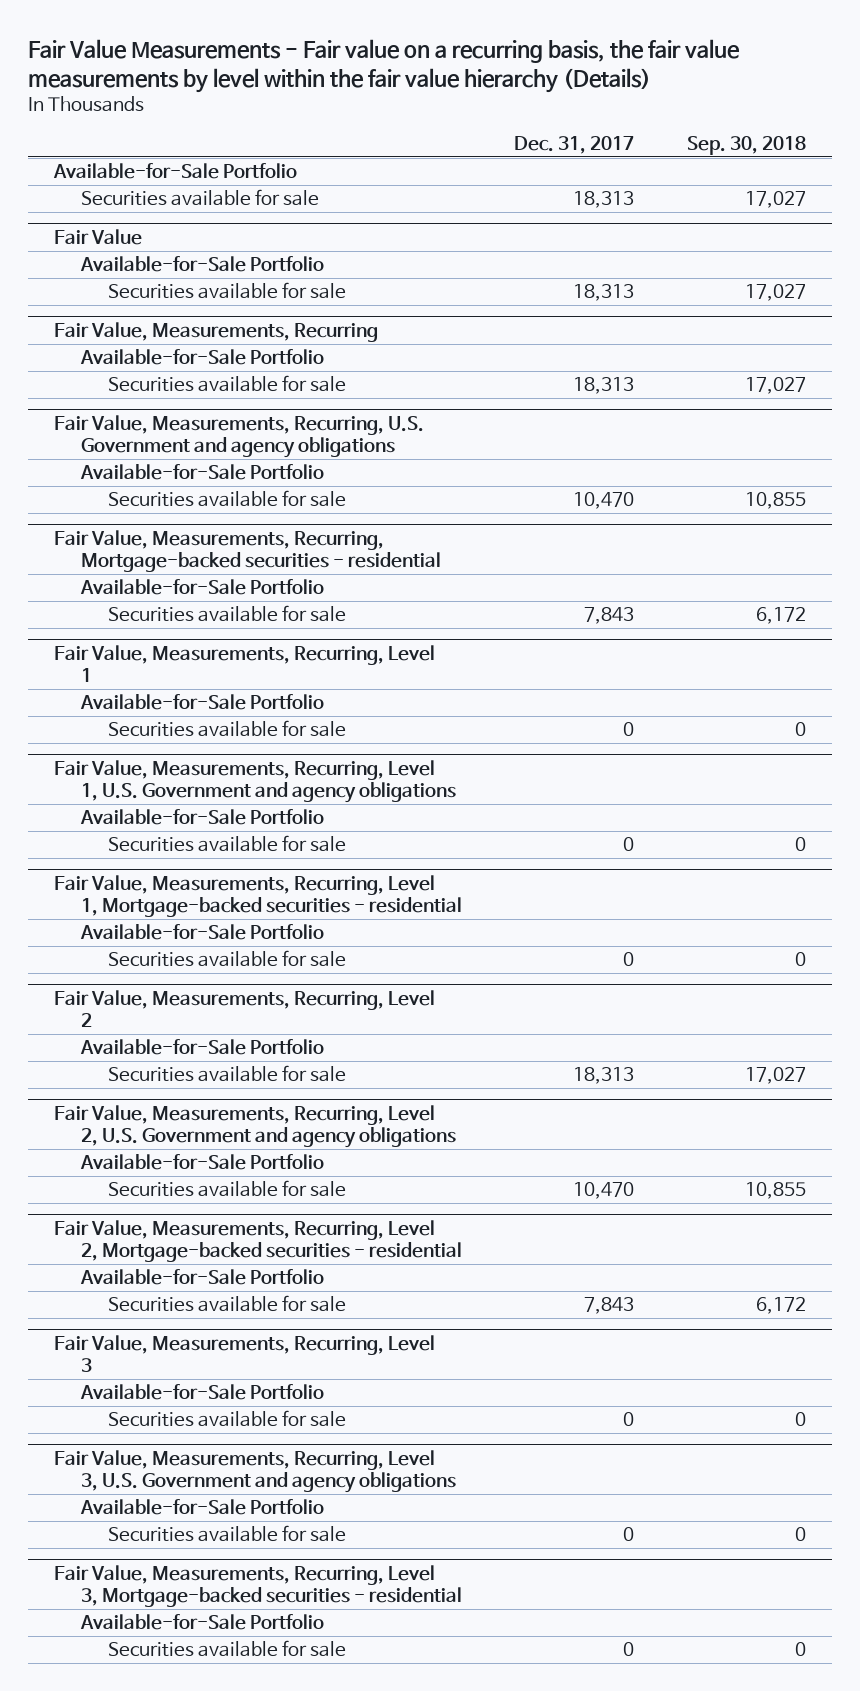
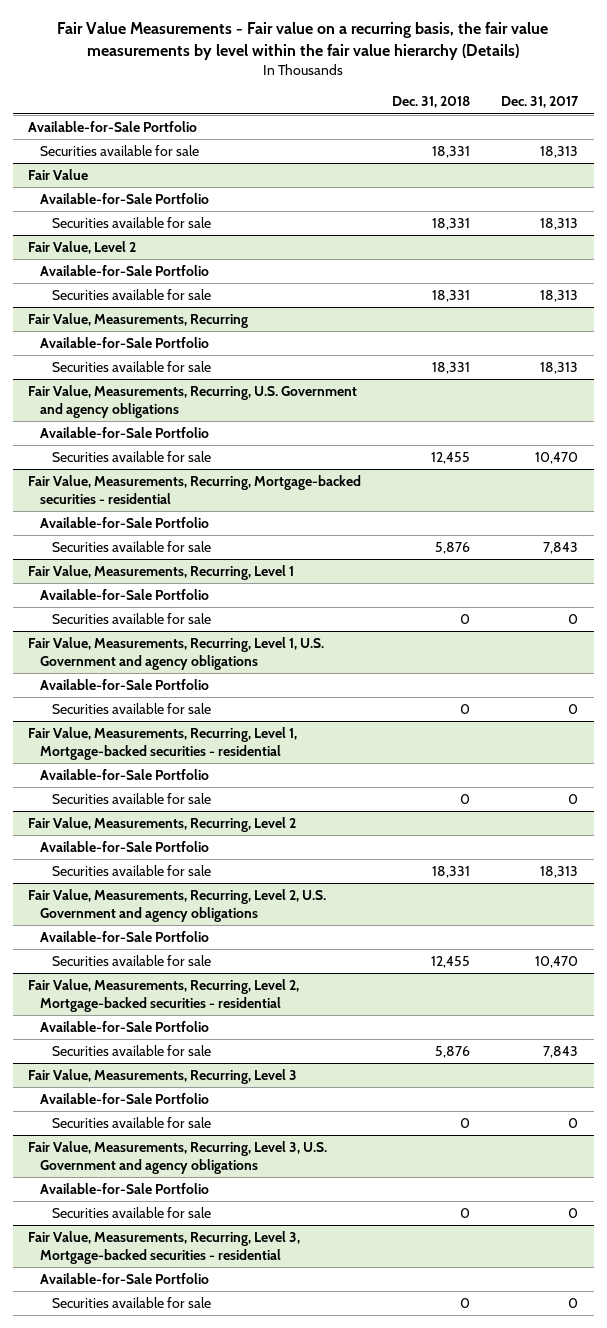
[686,135,806,155] Sep. 30, 2018 -> none
none -> [392,96,471,109] Dec. 31, 2018
none -> [28,241,137,255] Fair Value, Level 2
none -> [39,265,209,277] Available-for-Sale Portfolio
none -> [51,289,211,301] Securities available for sale

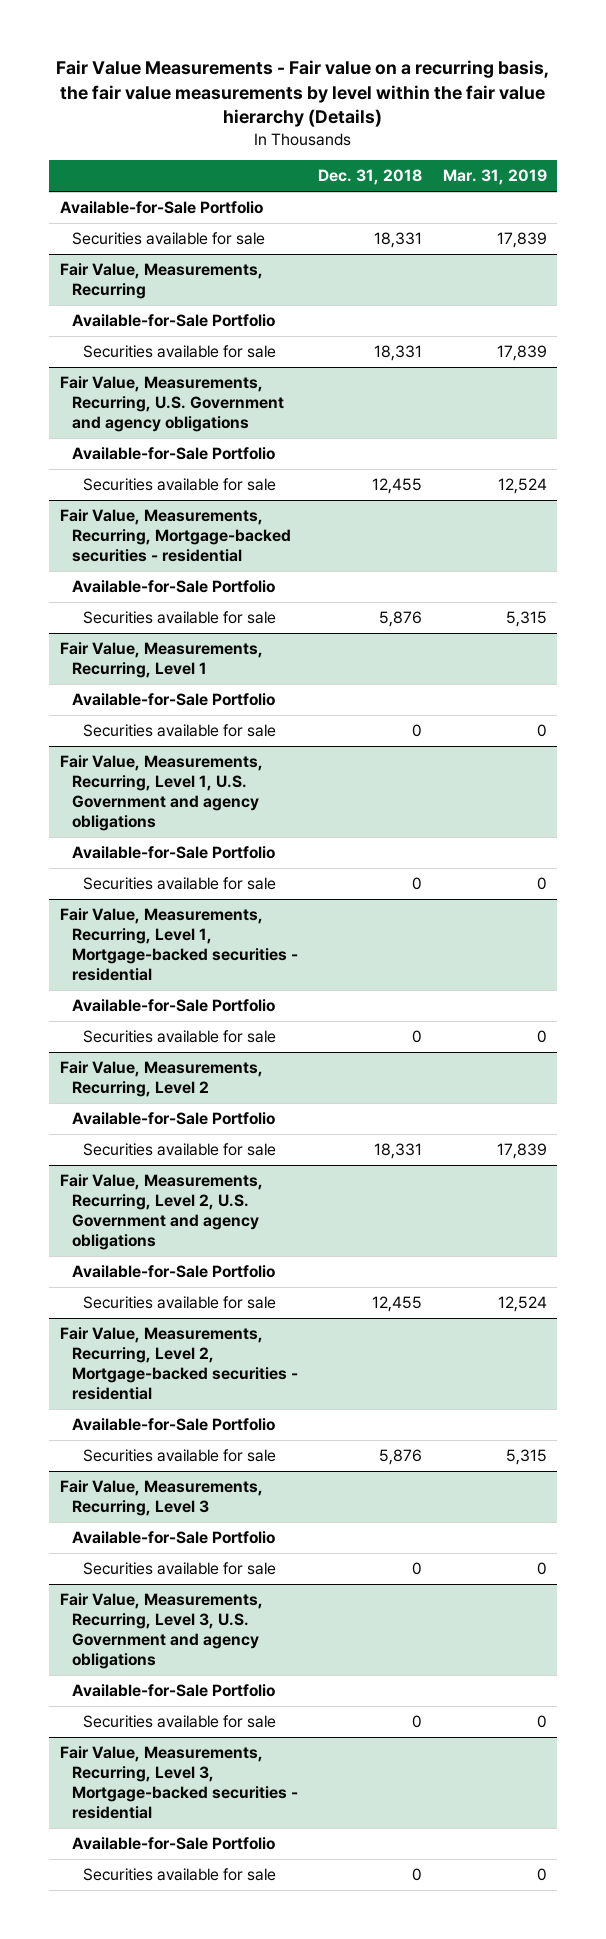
[501,96,580,109] Dec. 31, 2017 -> none
none -> [442,169,547,186] Mar. 31, 2019
[28,169,89,181] Fair Value -> none
[39,193,209,205] Available-for-Sale Portfolio -> none
[51,217,211,229] Securities available for sale -> none
[28,241,137,255] Fair Value, Level 2 -> none
[39,265,209,277] Available-for-Sale Portfolio -> none
[51,289,211,301] Securities available for sale -> none

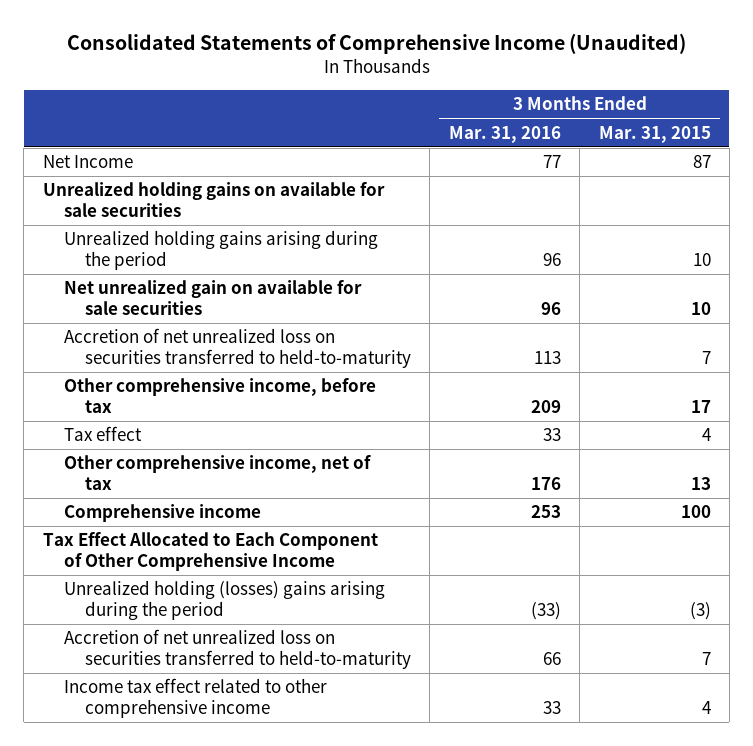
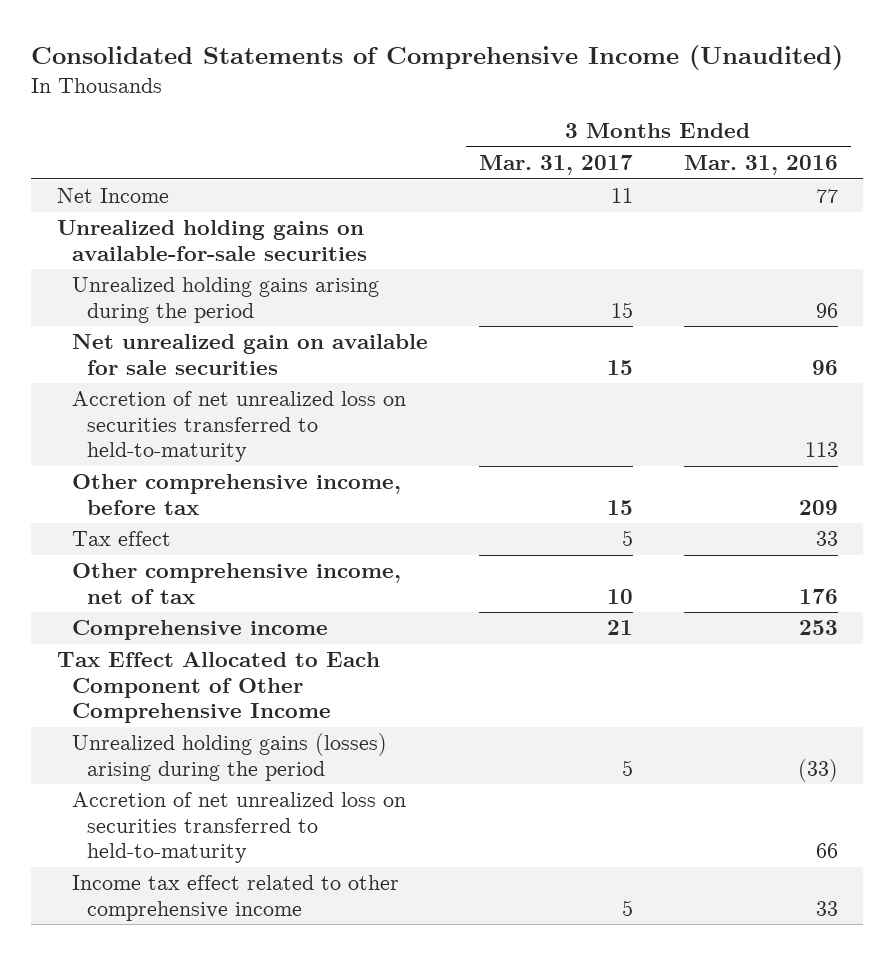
[598,125,711,143] Mar. 31, 2015 -> none
none -> [478,155,633,176] Mar. 31, 2017
[42,182,385,217] Unrealized holding gains on available for sale securities -> [56,220,367,261] Unrealized holding gains on available-for-sale securities
[63,580,385,620] Unrealized holding (losses) gains arising during the period -> [71,733,387,781] Unrealized holding gains (losses) arising during the period

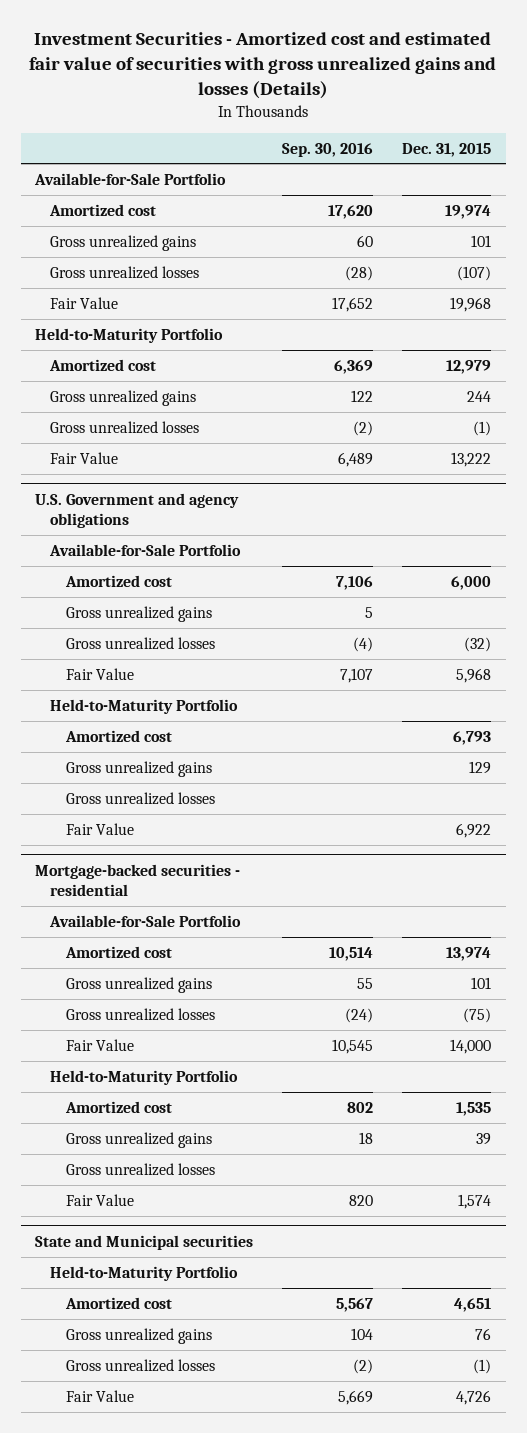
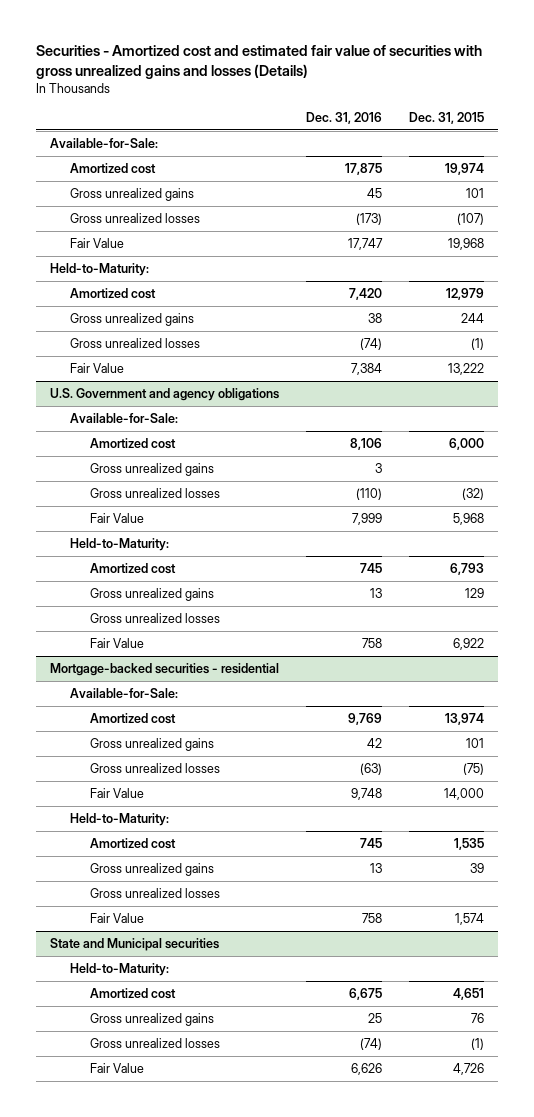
[29,32,497,100] Investment Securities - Amortized cost and estimated fair value of securities with gross unrealized gains and losses (Details) -> [36,44,483,79] Securities - Amortized cost and estimated fair value of securities with gross unrealized gains and losses (Details)
[282,142,374,157] Sep. 30, 2016 -> none
none -> [306,112,383,125] Dec. 31, 2016
[34,172,227,185] Available-for-Sale Portfolio -> [49,137,158,148] Available-for-Sale:
[35,327,224,343] Held-to-Maturity Portfolio -> [49,262,149,276] Held-to-Maturity:
[49,543,242,556] Available-for-Sale Portfolio -> [70,412,179,423] Available-for-Sale:
[50,698,239,714] Held-to-Maturity Portfolio -> [70,537,170,551] Held-to-Maturity:
[49,914,242,927] Available-for-Sale Portfolio -> [70,687,179,698] Available-for-Sale:
[50,1069,239,1085] Held-to-Maturity Portfolio -> [70,812,170,826] Held-to-Maturity:
[50,1265,239,1281] Held-to-Maturity Portfolio -> [70,962,170,976] Held-to-Maturity:

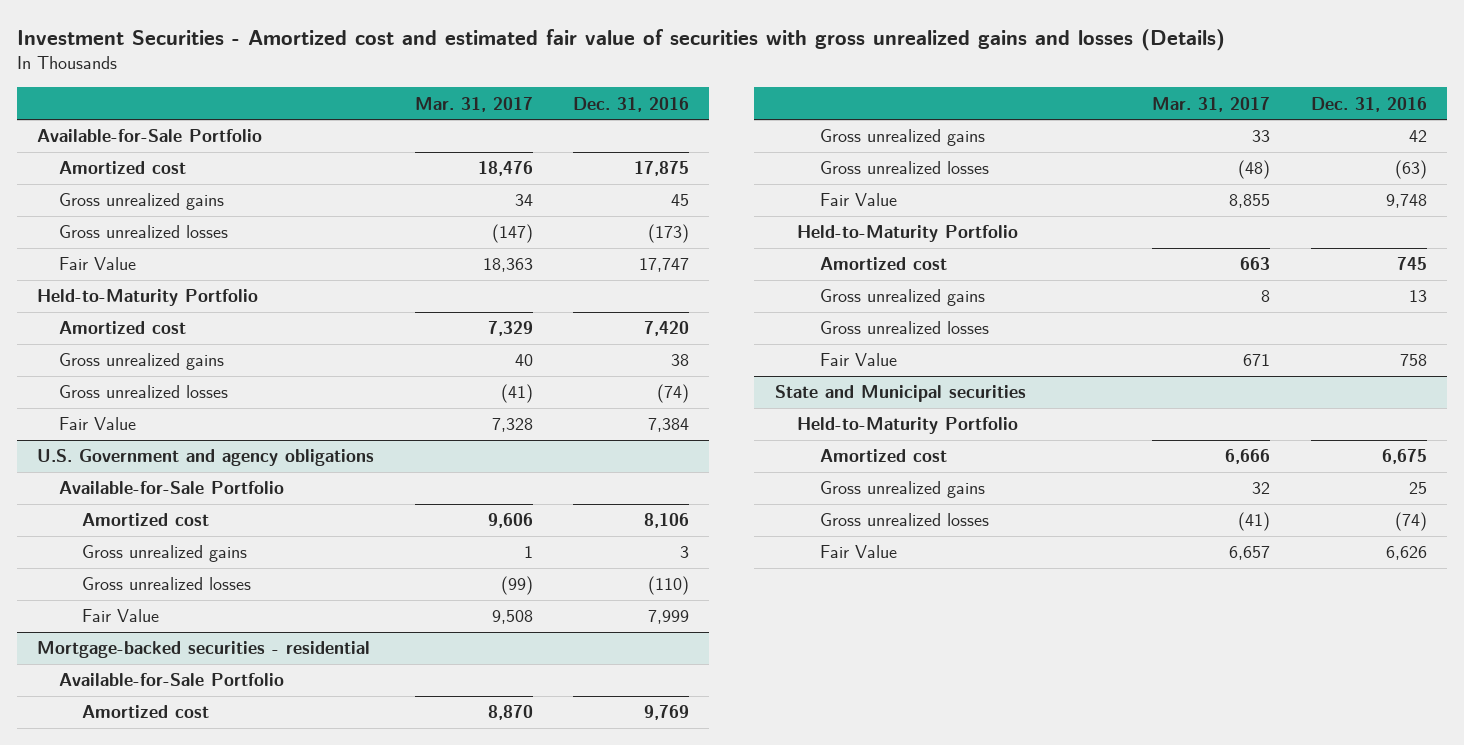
[36,44,483,79] Securities - Amortized cost and estimated fair value of securities with gross unrealized gains and losses (Details) -> [16,28,1225,51] Investment Securities - Amortized cost and estimated fair value of securities with gross unrealized gains and losses (Details)
[409,112,485,125] Dec. 31, 2015 -> none
none -> [414,96,533,112] Mar. 31, 2017
[49,137,158,148] Available-for-Sale: -> [36,129,262,143] Available-for-Sale Portfolio
[49,262,149,276] Held-to-Maturity: -> [36,289,258,307] Held-to-Maturity Portfolio
[70,412,179,423] Available-for-Sale: -> [59,481,285,495] Available-for-Sale Portfolio
[70,537,170,551] Held-to-Maturity: -> none
[90,562,177,574] Amortized cost -> none
[90,587,215,601] Gross unrealized gains -> none
[90,612,221,623] Gross unrealized losses -> none
[90,637,145,648] Fair Value -> none
[70,687,179,698] Available-for-Sale: -> [59,673,285,687] Available-for-Sale Portfolio
[70,812,170,826] Held-to-Maturity: -> [797,225,1019,243] Held-to-Maturity Portfolio
[70,962,170,976] Held-to-Maturity: -> [797,417,1019,435] Held-to-Maturity Portfolio

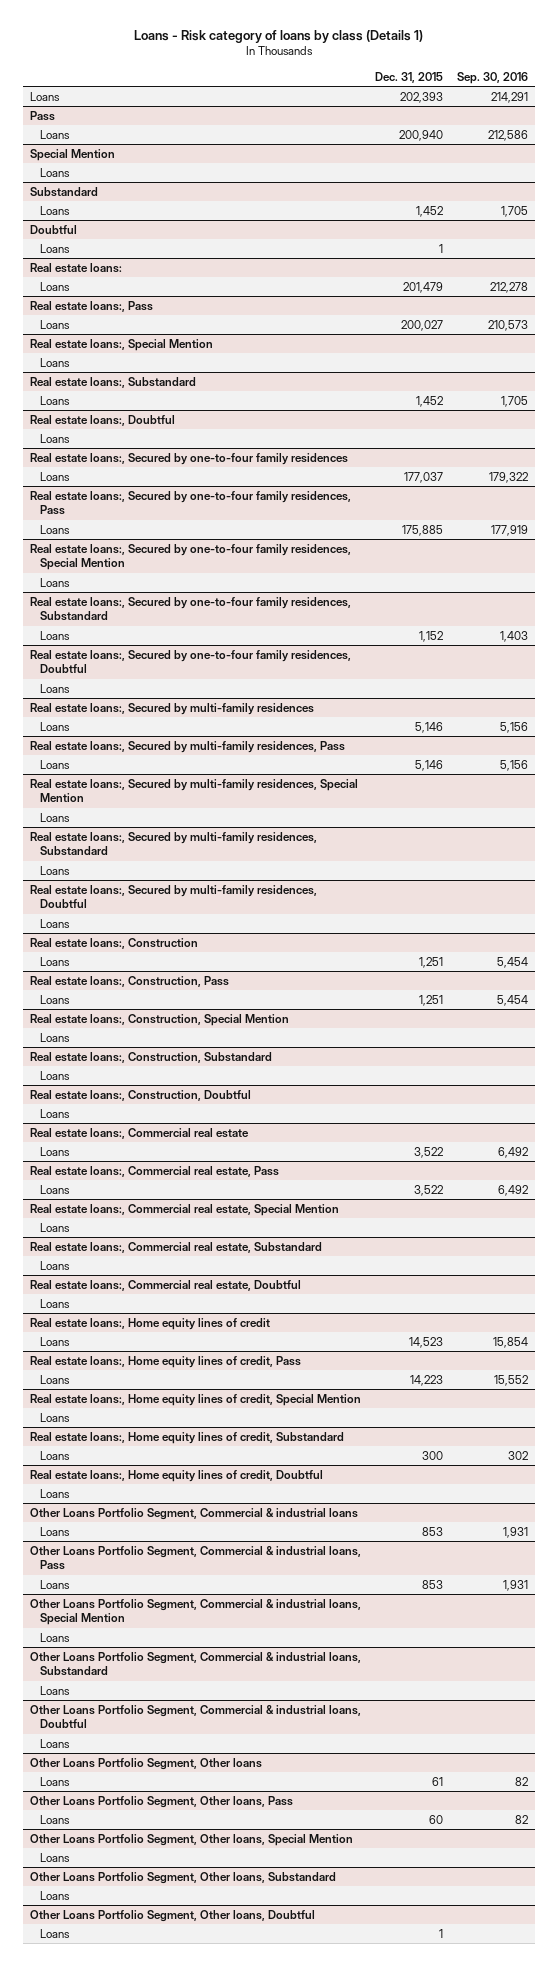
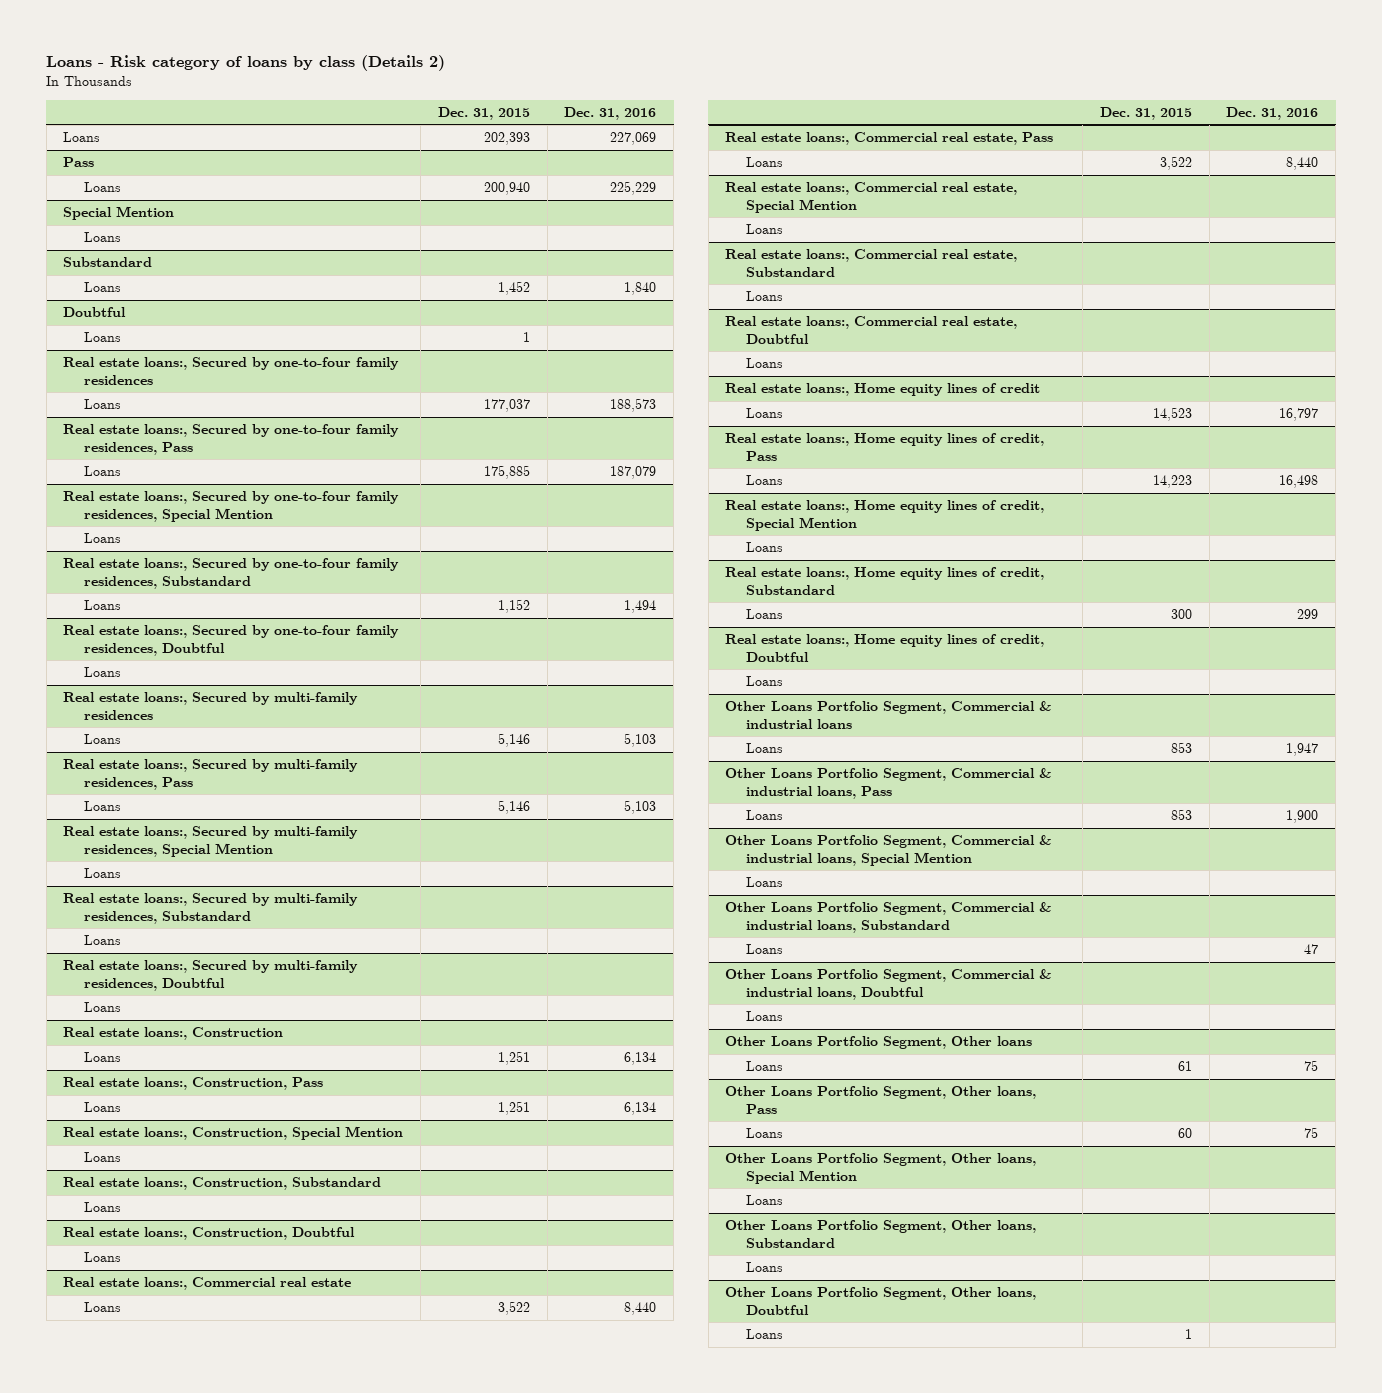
[134,30,424,44] Loans - Risk category of loans by class (Details 1) -> [46,55,446,72] Loans - Risk category of loans by class (Details 2)
[457,71,529,84] Sep. 30, 2016 -> none
none -> [564,106,657,120] Dec. 31, 2016
[29,262,122,273] Real estate loans: -> none
[40,281,71,291] Loans -> none
[29,300,153,312] Real estate loans:, Pass -> none
[40,319,71,329] Loans -> none
[29,338,213,351] Real estate loans:, Special Mention -> none
[40,357,71,367] Loans -> none
[29,376,196,388] Real estate loans:, Substandard -> none
[40,395,71,405] Loans -> none
[29,414,175,426] Real estate loans:, Doubtful -> none
[40,433,71,443] Loans -> none

